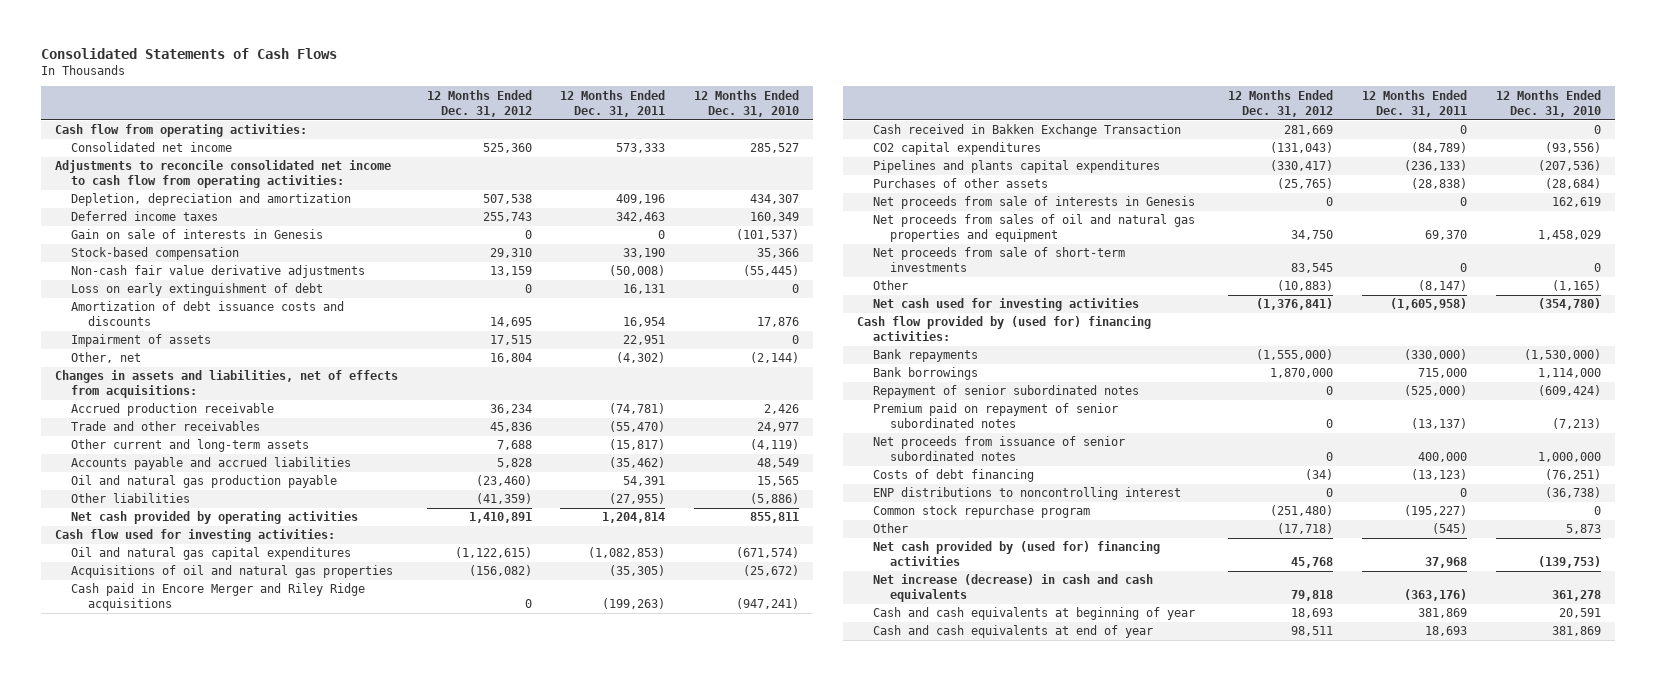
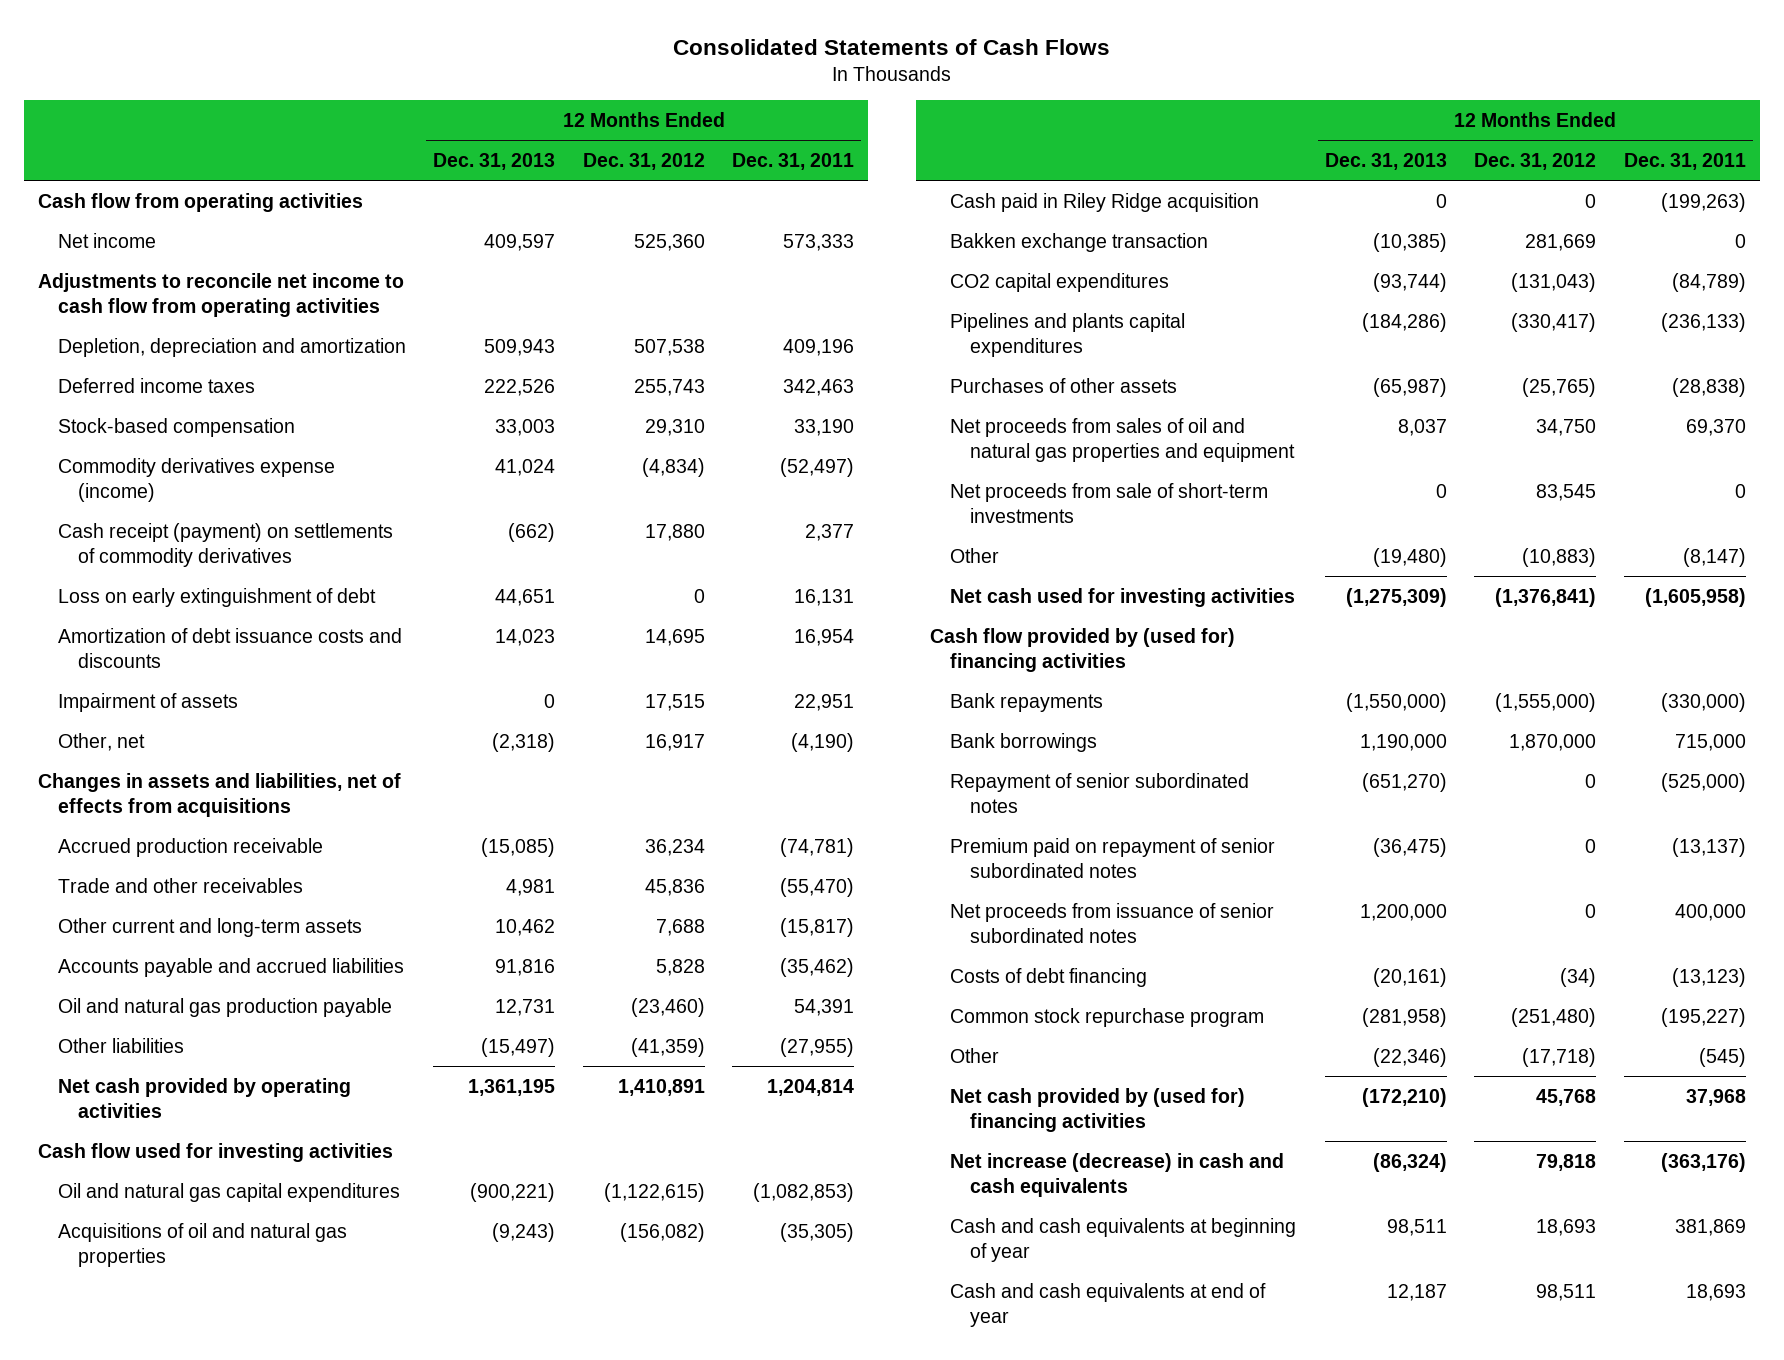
[693,89,799,117] 12 Months Ended Dec. 31, 2010 -> none
none -> [433,152,556,170] Dec. 31, 2013
[55,124,308,138] Cash flow from operating activities: -> [38,192,364,212] Cash flow from operating activities
[71,142,233,153] Consolidated net income -> [57,232,156,248] Net income
[55,160,392,189] Adjustments to reconcile consolidated net income to cash flow from operating activities: -> [38,272,405,317] Adjustments to reconcile net income to cash flow from operating activities
[71,229,324,240] Gain on sale of interests in Genesis -> none
[71,265,366,279] Non-cash fair value derivative adjustments -> none
none -> [57,457,335,502] Commodity derivatives expense (income)
none -> [57,522,393,567] Cash receipt (payment) on settlements of commodity derivatives
[489,353,532,364] 16,804 -> [644,733,705,751] 16,917
[616,352,666,364] (4,302) -> [790,732,854,752] (4,190)
[55,370,399,399] Changes in assets and liabilities, net of effects from acquisitions: -> [38,772,402,817] Changes in assets and liabilities, net of effects from acquisitions
[55,529,336,543] Cash flow used for investing activities: -> [38,1142,394,1162] Cash flow used for investing activities
[71,583,366,612] Cash paid in Encore Merger and Riley Ridge acquisitions -> [949,192,1259,212] Cash paid in Riley Ridge acquisition
[873,124,1182,138] Cash received in Bakken Exchange Transaction -> [949,232,1208,252] Bakken exchange transaction
[873,196,1196,210] Net proceeds from sale of interests in Genesis -> none
[856,316,1151,342] Cash flow provided by (used for) financing activities: -> [929,627,1235,672] Cash flow provided by (used for) financing activities
[873,487,1182,501] ENP distributions to noncontrolling interest -> none

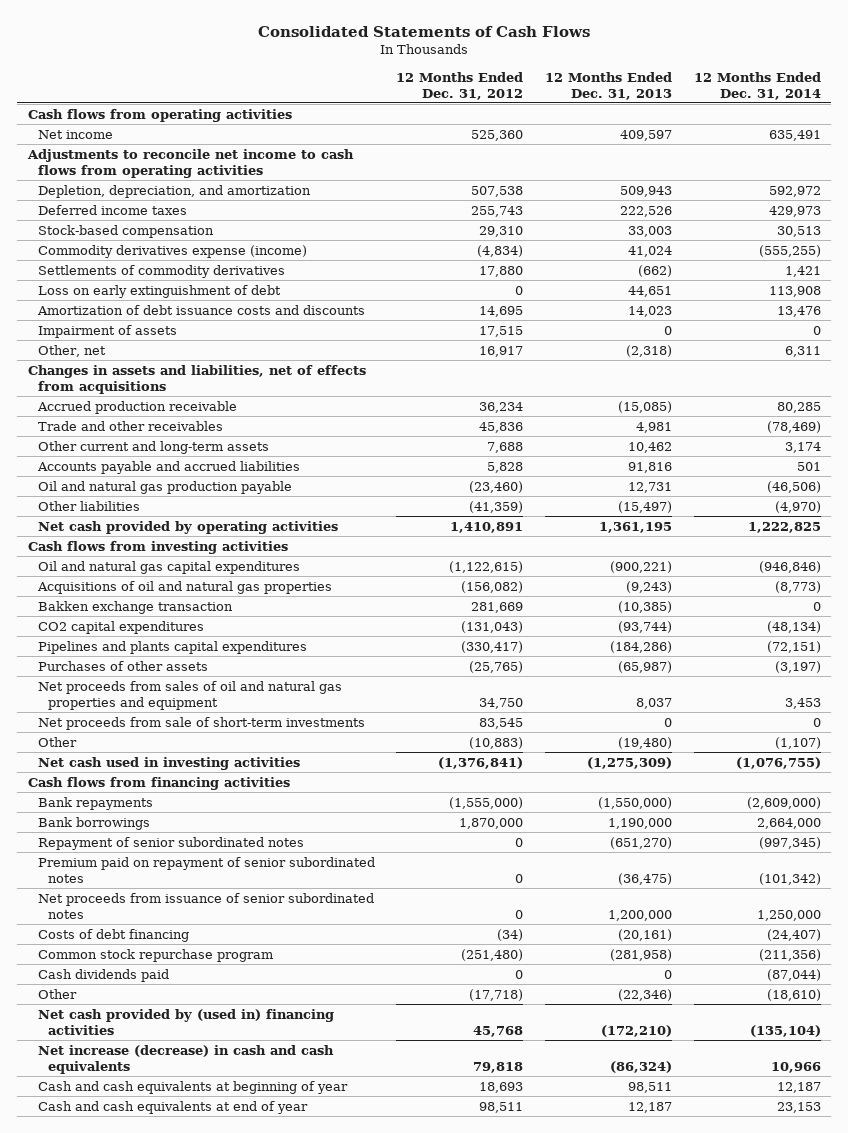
[731,152,854,170] Dec. 31, 2011 -> none
none -> [693,71,821,100] 12 Months Ended Dec. 31, 2014
[38,192,364,212] Cash flow from operating activities -> [27,108,292,122] Cash flows from operating activities
[38,272,405,317] Adjustments to reconcile net income to cash flow from operating activities -> [26,148,354,178] Adjustments to reconcile net income to cash flows from operating activities
[57,337,406,357] Depletion, depreciation and amortization -> [37,184,311,198] Depletion, depreciation, and amortization
[57,522,393,567] Cash receipt (payment) on settlements of commodity derivatives -> [37,264,285,278] Settlements of commodity derivatives
[38,1142,394,1162] Cash flow used for investing activities -> [27,540,288,554] Cash flows from investing activities
[949,192,1259,212] Cash paid in Riley Ridge acquisition -> none
[949,587,1295,607] Net cash used for investing activities -> [37,756,300,770] Net cash used in investing activities
[929,627,1235,672] Cash flow provided by (used for) financing activities -> [27,776,290,790] Cash flows from financing activities
none -> [37,968,169,982] Cash dividends paid
[949,1087,1245,1132] Net cash provided by (used for) financing activities -> [37,1008,334,1035] Net cash provided by (used in) financing activities

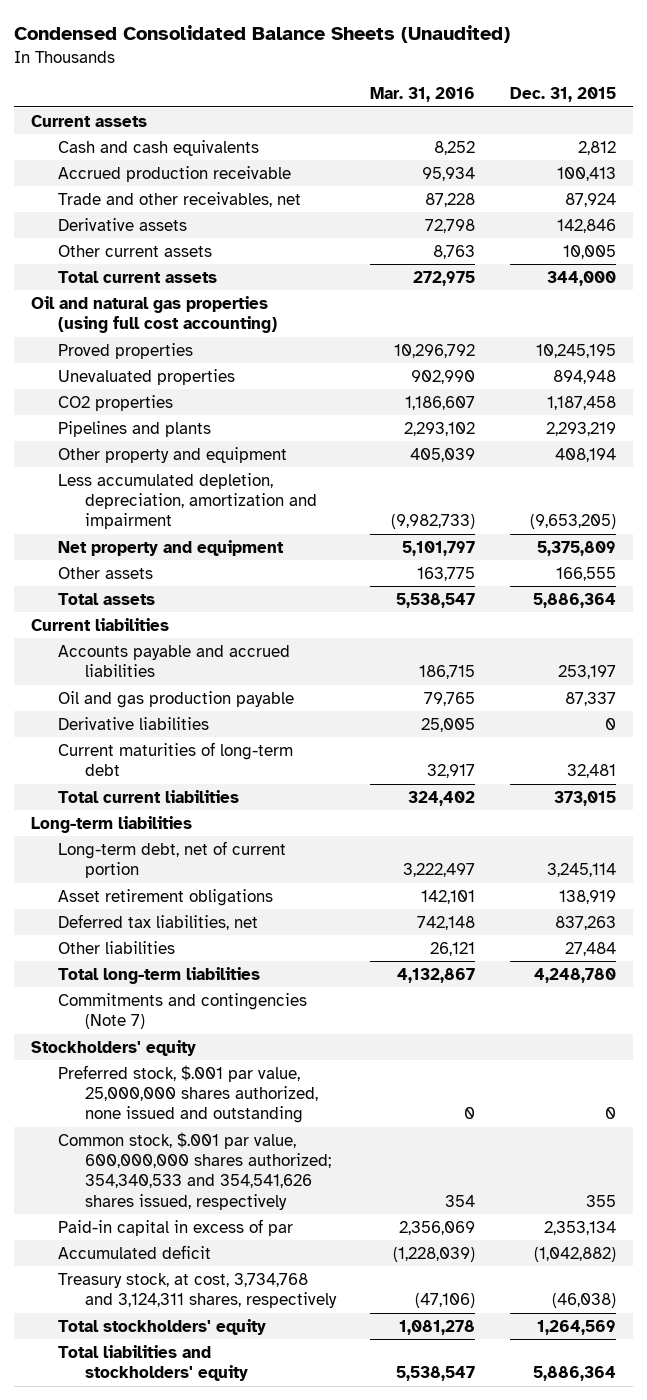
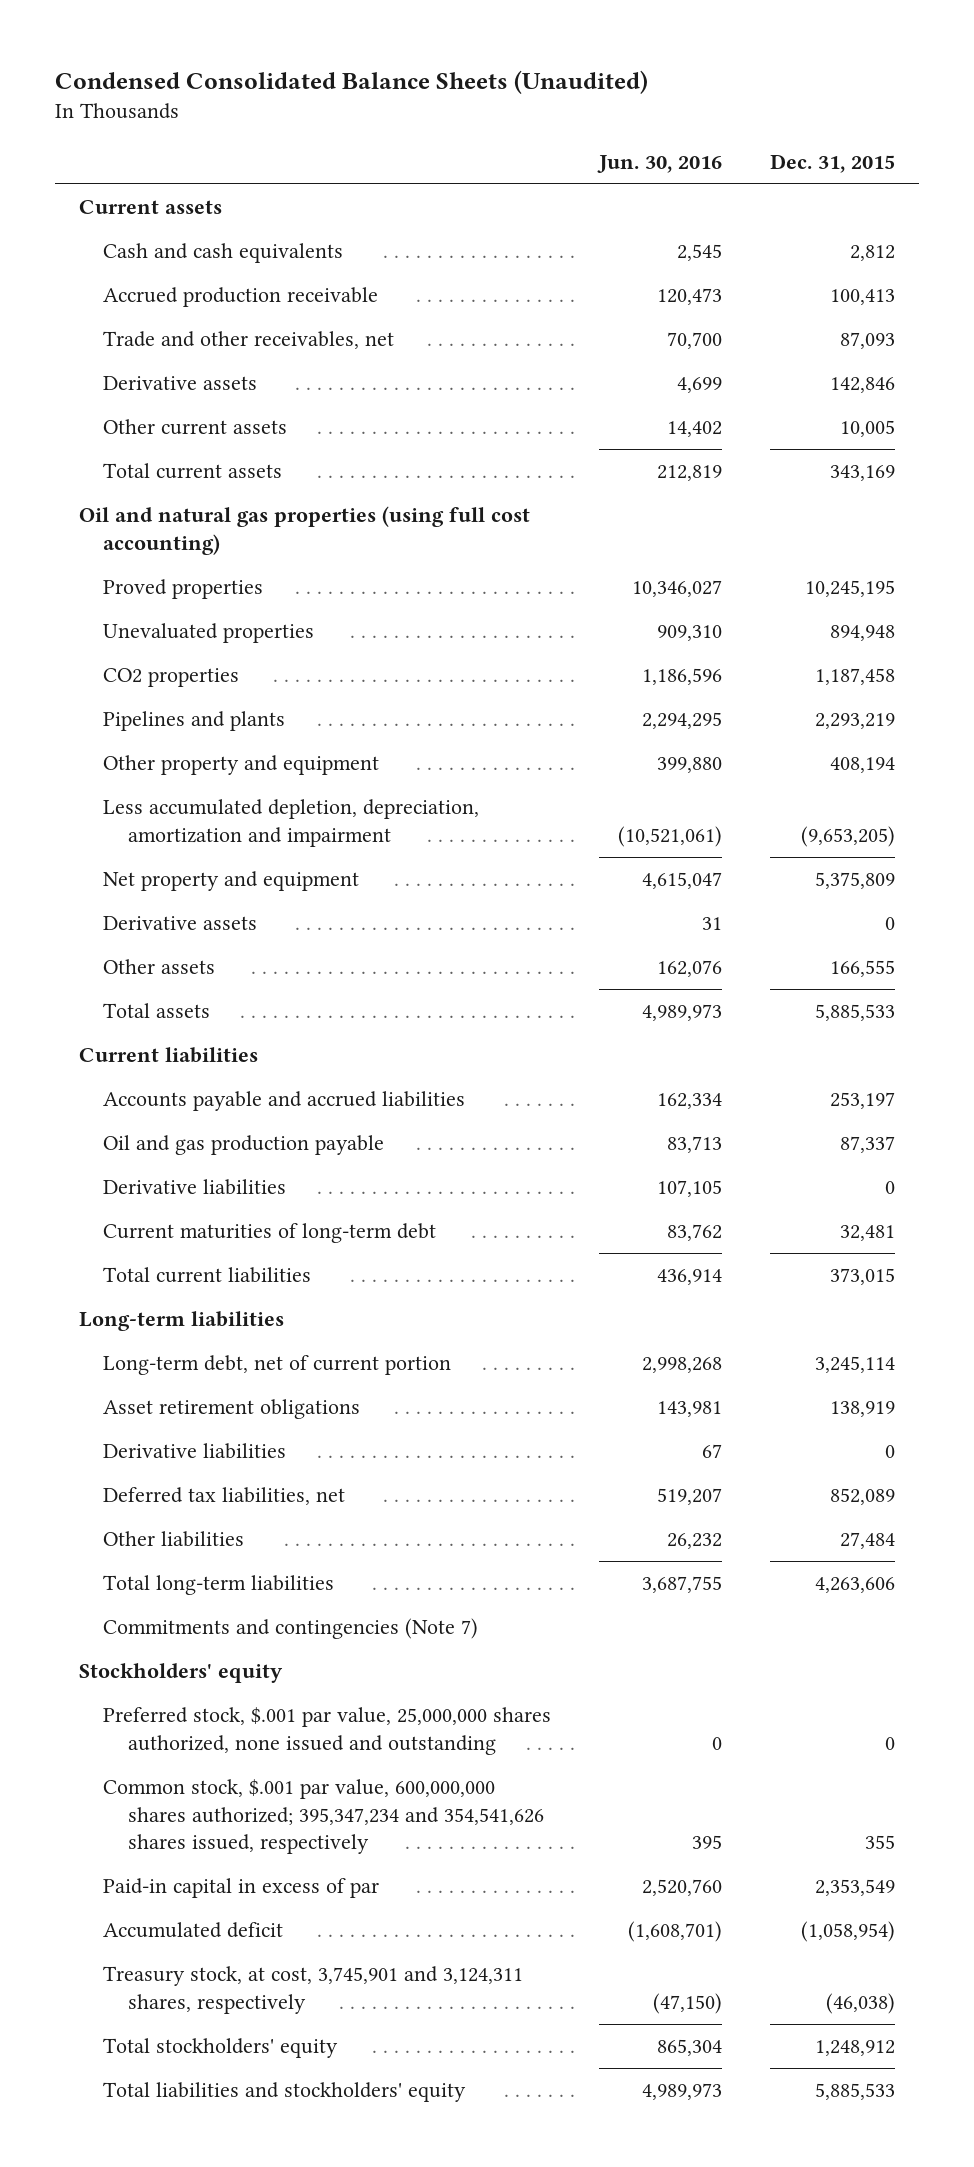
[370,87,476,103] Mar. 31, 2016 -> none
none -> [597,154,723,173] Jun. 30, 2016
[564,192,616,207] 87,924 -> [840,332,896,350] 87,093
[546,270,616,286] 344,000 -> [830,465,896,482] 343,169
none -> [103,916,258,931] Derivative assets
[532,592,616,608] 5,886,364 -> [815,1004,896,1022] 5,885,533
none -> [103,1443,287,1460] Derivative liabilities
[554,915,616,930] 837,263 -> [830,1488,896,1506] 852,089
[533,967,616,983] 4,248,780 -> [815,1577,896,1594] 4,263,606
[57,1131,331,1210] Common stock, $.001 par value, 600,000,000 shares authorized; 354,340,533 and 354,541,626 shares issued, respectively -> [103,1779,545,1855] Common stock, $.001 par value, 600,000,000 shares authorized; 395,347,234 and 354,541,626 shares issued, respectively
[543,1220,616,1235] 2,353,134 -> [815,1879,896,1897] 2,353,549
[533,1246,616,1262] (1,042,882) -> [801,1921,896,1943] (1,058,954)
[57,1272,337,1309] Treasury stock, at cost, 3,734,768 and 3,124,311 shares, respectively -> [103,1966,524,2014] Treasury stock, at cost, 3,745,901 and 3,124,311 shares, respectively
[536,1319,616,1335] 1,264,569 -> [815,2040,896,2057] 1,248,912
[532,1366,616,1382] 5,886,364 -> [815,2083,896,2101] 5,885,533

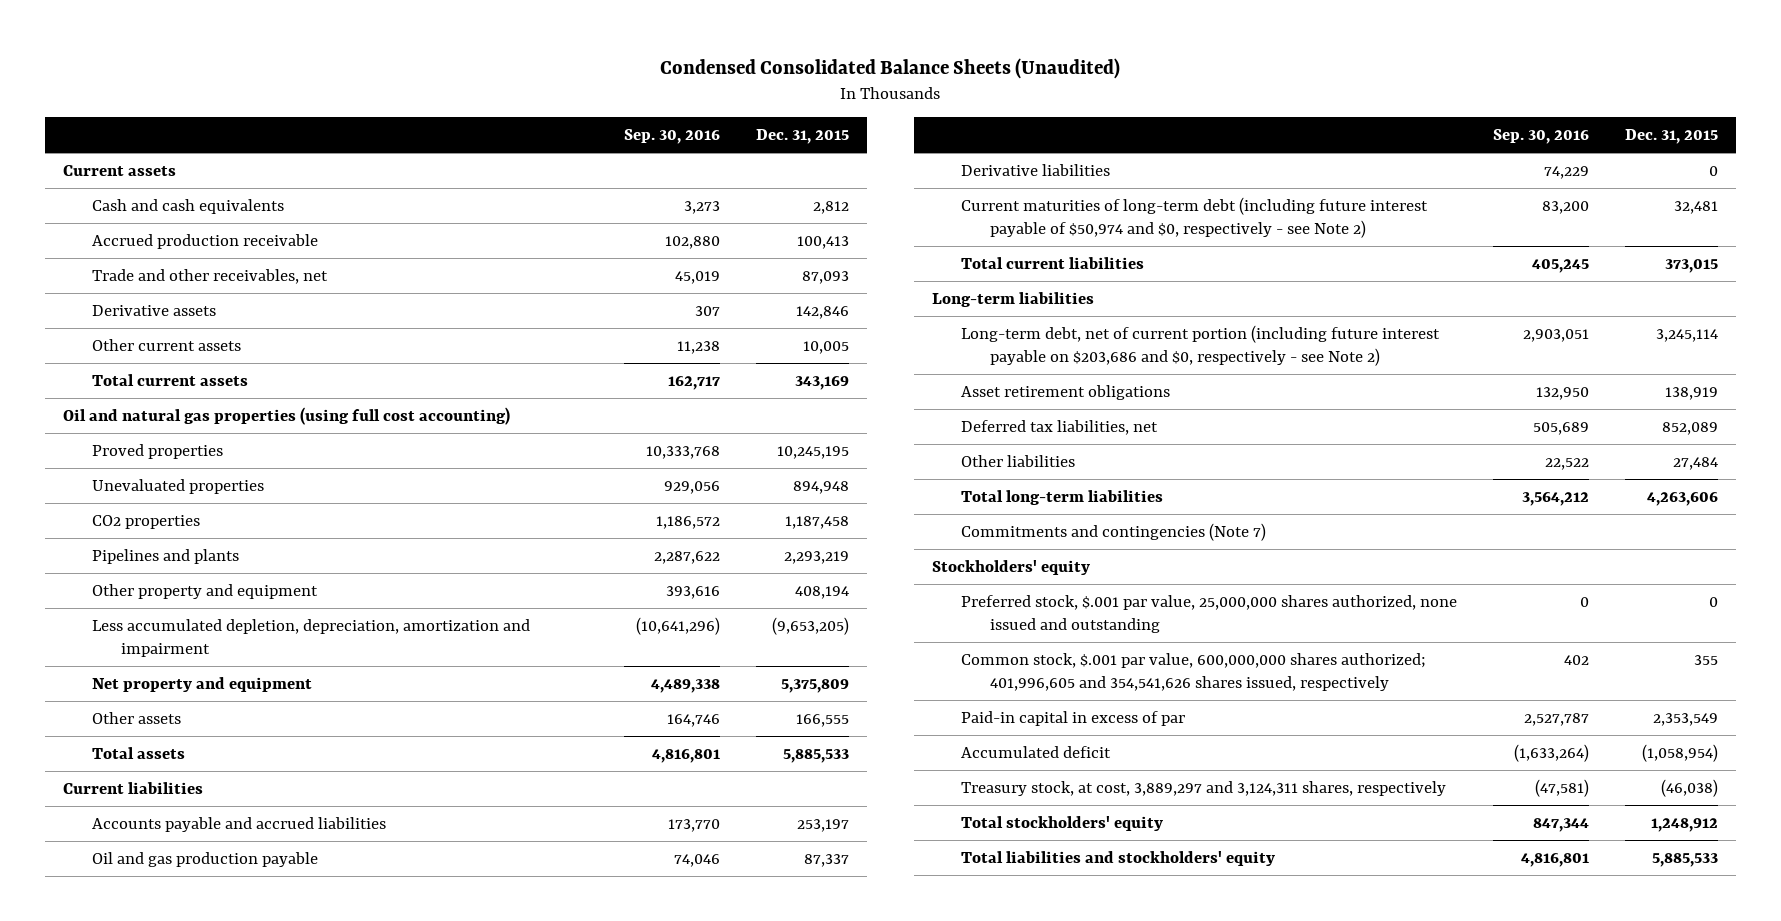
[597,154,723,173] Jun. 30, 2016 -> none
none -> [623,129,720,145] Sep. 30, 2016
[103,916,258,931] Derivative assets -> none
[103,1223,437,1244] Current maturities of long-term debt -> [960,196,1428,239] Current maturities of long-term debt (including future interest payable of $50,974 and $0, respectively - see Note 2)
[103,1355,452,1376] Long-term debt, net of current portion -> [960,324,1440,367] Long-term debt, net of current portion (including future interest payable on $203,686 and $0, respectively - see Note 2)
[103,1443,287,1460] Derivative liabilities -> none
[103,1779,545,1855] Common stock, $.001 par value, 600,000,000 shares authorized; 395,347,234 and 354,541,626 shares issued, respectively -> [960,652,1426,692] Common stock, $.001 par value, 600,000,000 shares authorized; 401,996,605 and 354,541,626 shares issued, respectively
[103,1966,524,2014] Treasury stock, at cost, 3,745,901 and 3,124,311 shares, respectively -> [960,780,1446,796] Treasury stock, at cost, 3,889,297 and 3,124,311 shares, respectively

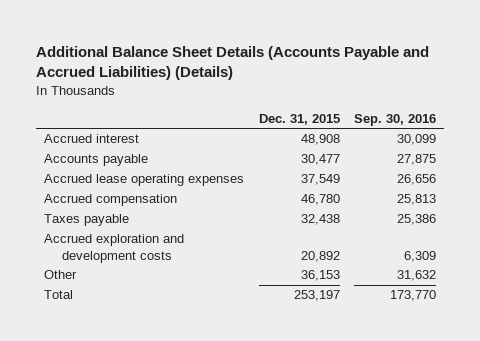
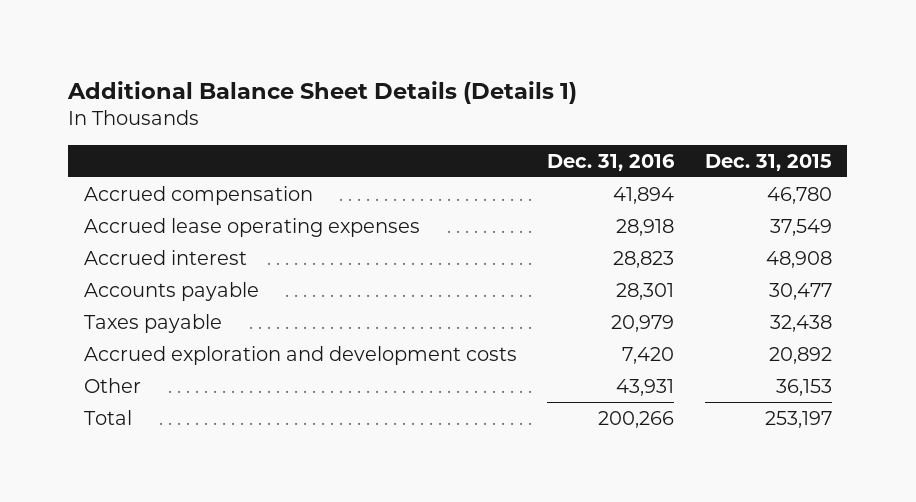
[36,45,430,81] Additional Balance Sheet Details (Accounts Payable and Accrued Liabilities) (Details) -> [67,80,578,104] Additional Balance Sheet Details (Details 1)
[354,113,437,126] Sep. 30, 2016 -> none
none -> [547,153,676,171] Dec. 31, 2016
[43,194,177,207] Accrued compensation -> [83,185,313,205] Accrued compensation
[43,174,244,187] Accrued lease operating expenses -> [83,217,420,237] Accrued lease operating expenses

